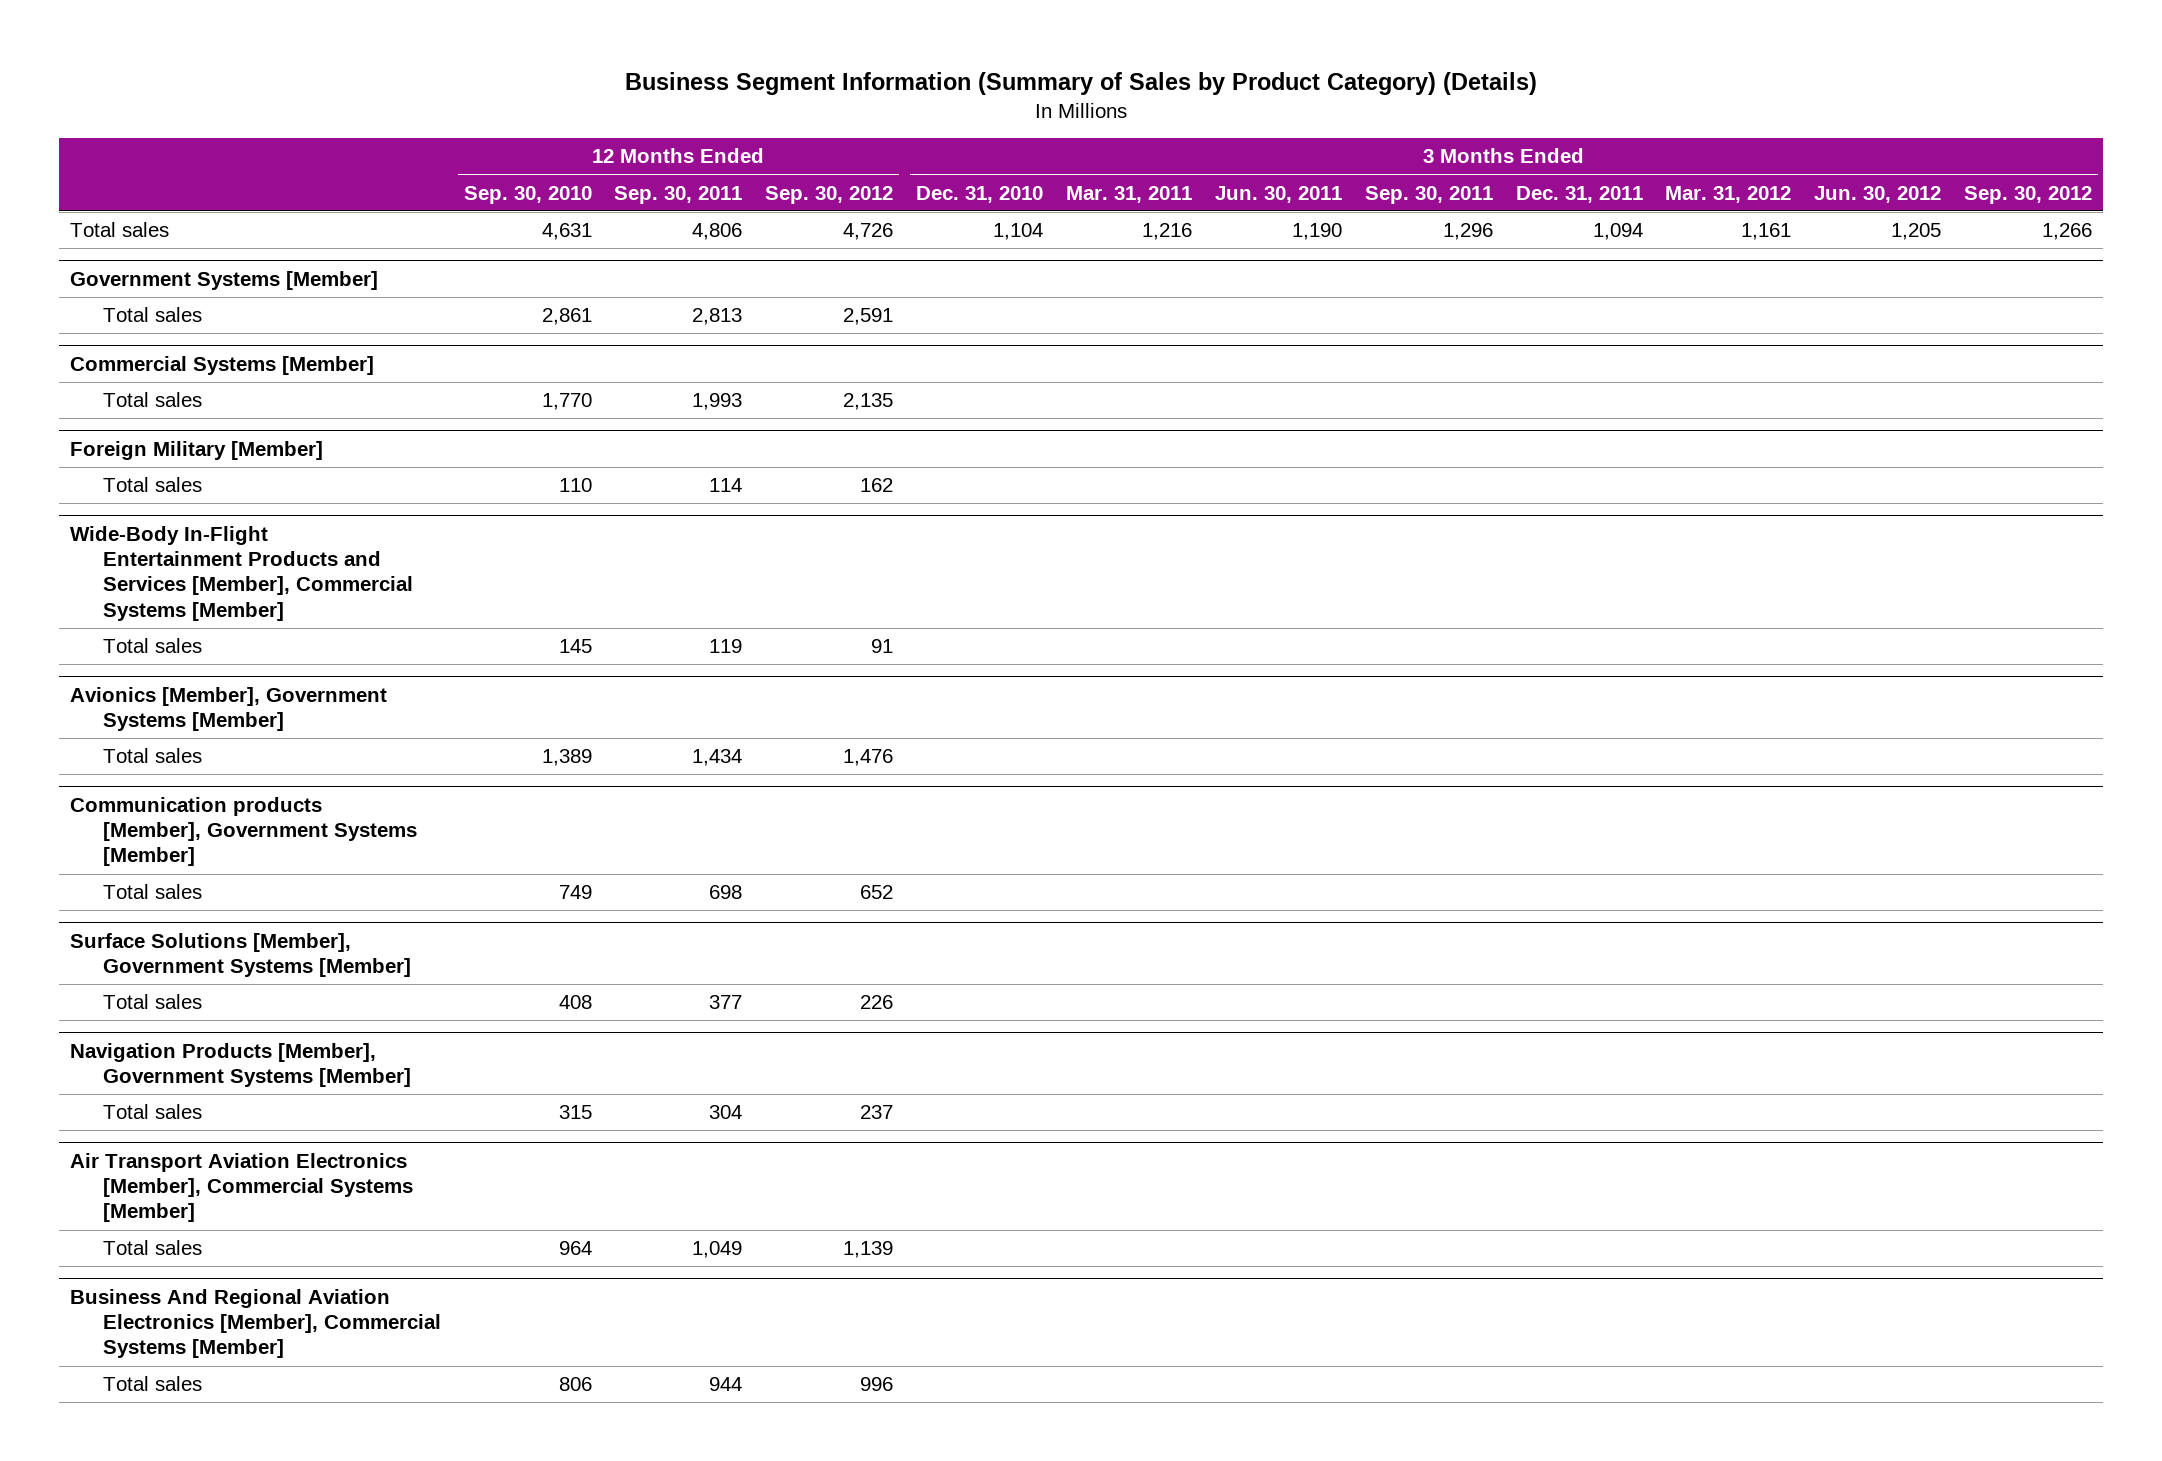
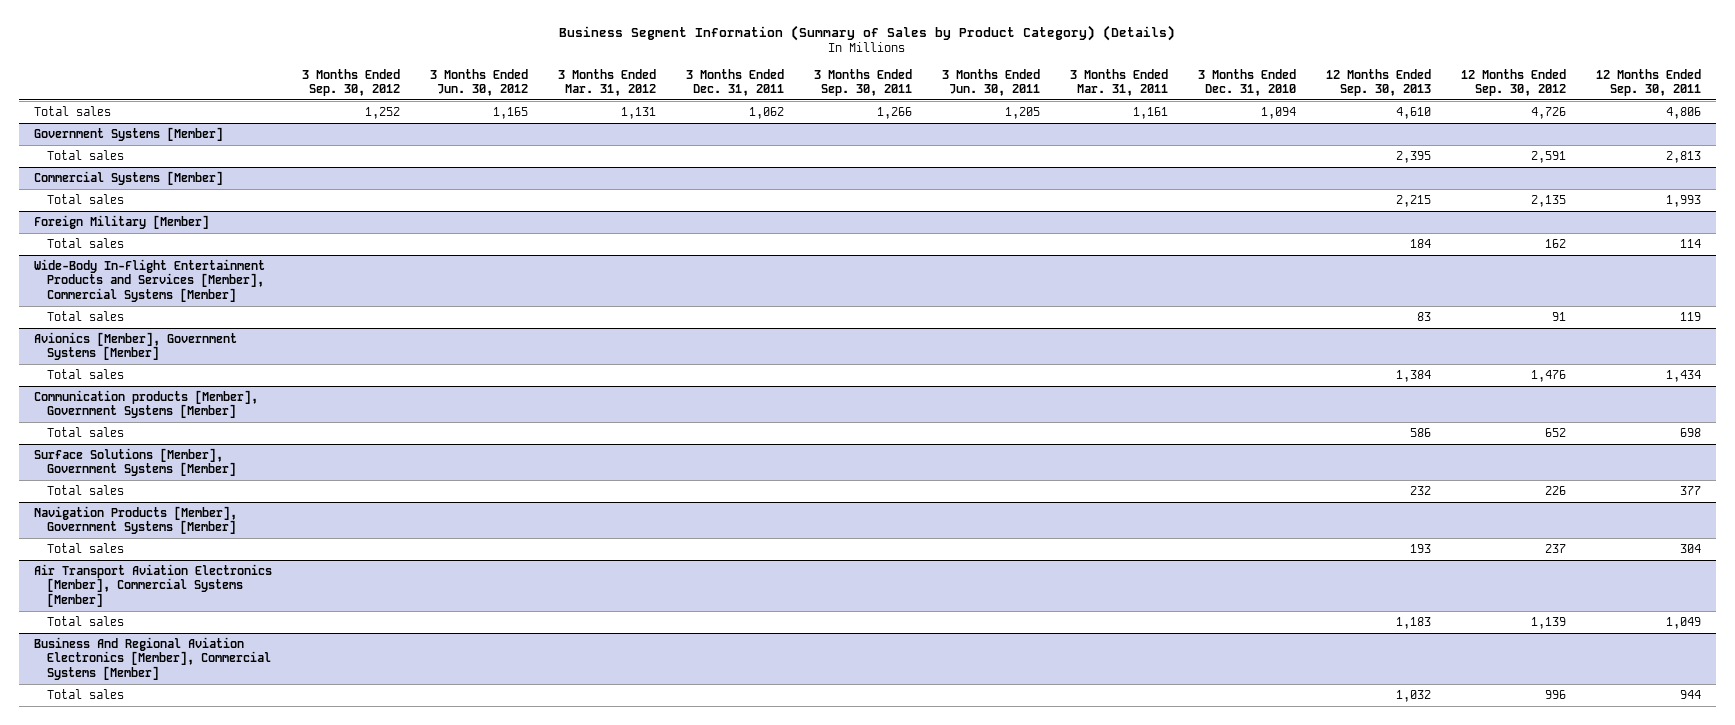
[463,185,592,204] Sep. 30, 2010 -> none
none -> [1325,68,1431,96] 12 Months Ended Sep. 30, 2013
[993,223,1044,241] 1,104 -> [1260,107,1296,120] 1,094
[1142,223,1193,241] 1,216 -> [1132,107,1168,120] 1,161
[1291,223,1342,241] 1,190 -> [1004,107,1040,120] 1,205
[1442,223,1493,241] 1,296 -> [876,107,912,120] 1,266
[1592,223,1643,241] 1,094 -> [748,107,784,120] 1,062
[1741,223,1792,241] 1,161 -> [620,107,656,120] 1,131
[1891,223,1942,241] 1,205 -> [492,107,528,120] 1,165
[2042,223,2093,241] 1,266 -> [364,107,400,120] 1,252

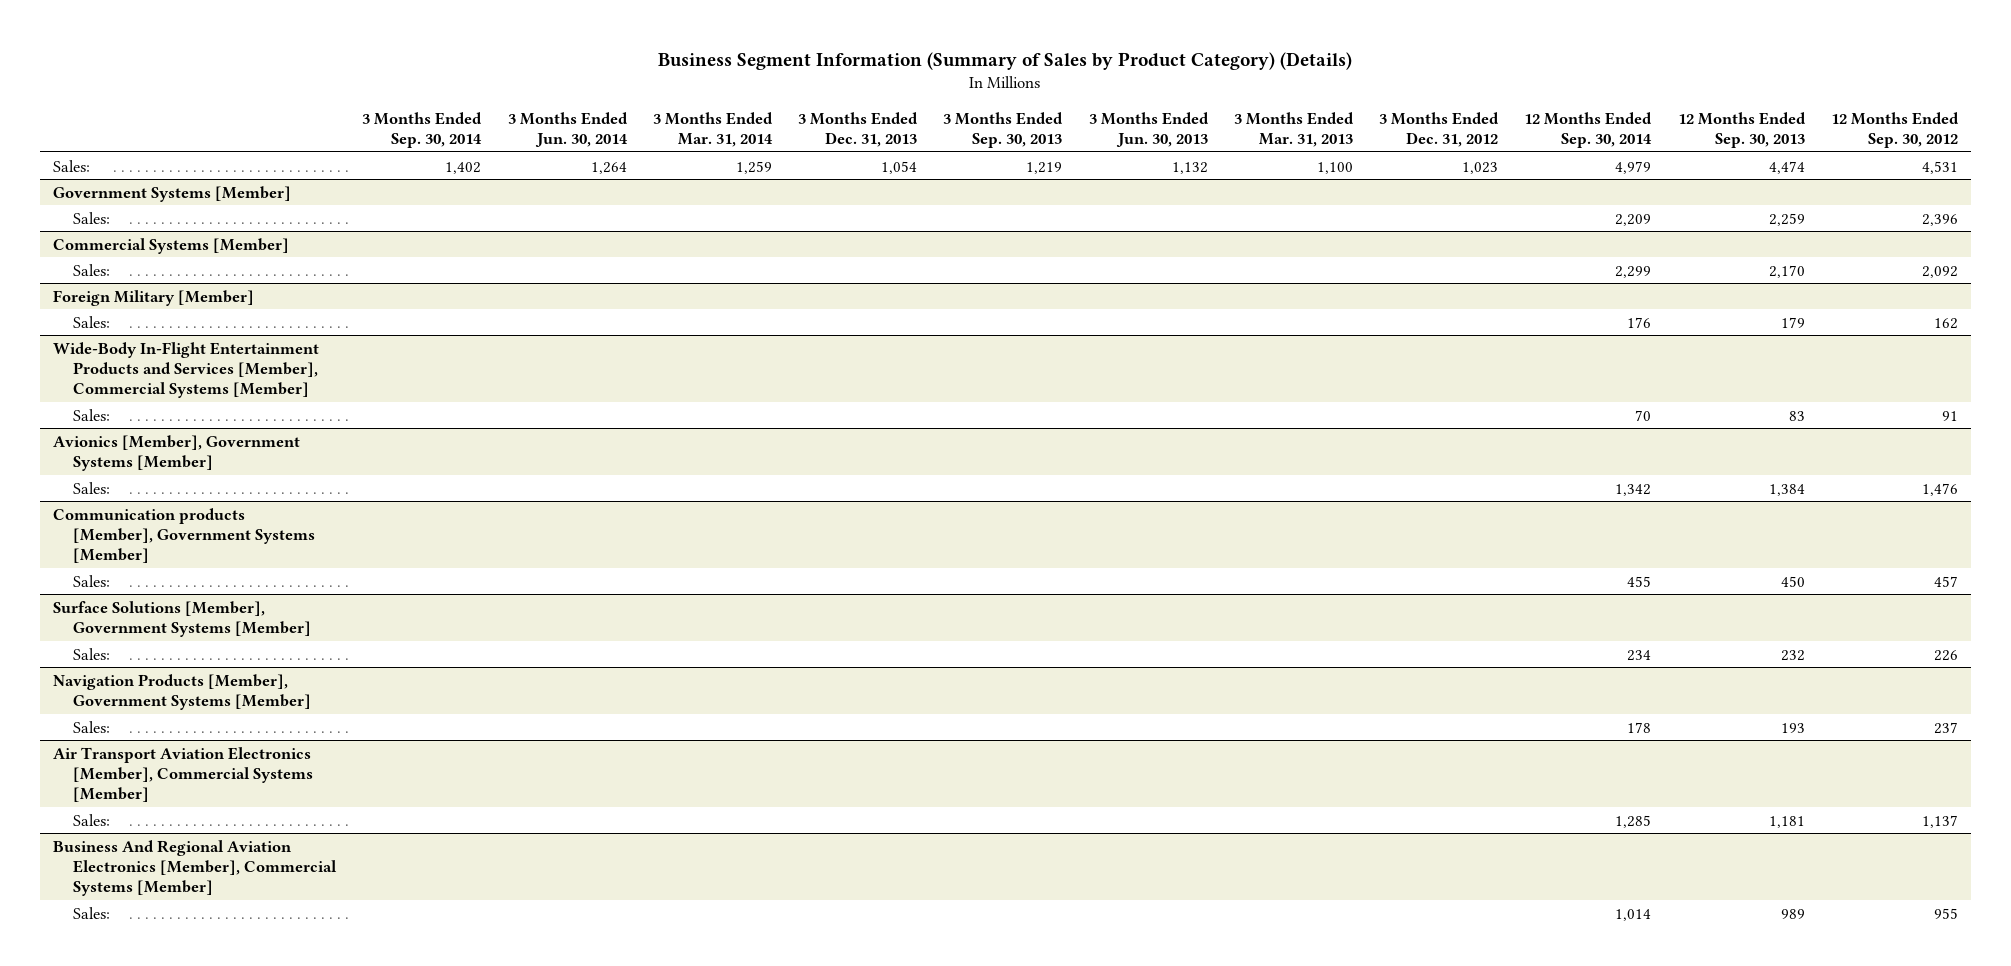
[301,68,400,96] 3 Months Ended Sep. 30, 2012 -> none
[429,68,528,96] 3 Months Ended Jun. 30, 2012 -> none
[557,68,656,96] 3 Months Ended Mar. 31, 2012 -> none
[685,68,784,96] 3 Months Ended Dec. 31, 2011 -> none
[813,68,912,96] 3 Months Ended Sep. 30, 2011 -> none
[941,68,1040,96] 3 Months Ended Jun. 30, 2011 -> none
[1069,68,1168,96] 3 Months Ended Mar. 31, 2011 -> none
[1197,68,1296,96] 3 Months Ended Dec. 31, 2010 -> none
[1595,68,1701,96] 12 Months Ended Sep. 30, 2011 -> none
none -> [362,111,483,148] 3 Months Ended Sep. 30, 2014
none -> [507,111,628,147] 3 Months Ended Jun. 30, 2014
none -> [652,111,773,147] 3 Months Ended Mar. 31, 2014
none -> [798,111,919,147] 3 Months Ended Dec. 31, 2013
none -> [943,111,1064,148] 3 Months Ended Sep. 30, 2013
none -> [1088,111,1209,147] 3 Months Ended Jun. 30, 2013
none -> [1233,111,1354,147] 3 Months Ended Mar. 31, 2013
none -> [1379,111,1500,147] 3 Months Ended Dec. 31, 2012
none -> [1524,111,1653,148] 12 Months Ended Sep. 30, 2014
[33,106,111,117] Total sales -> [52,159,90,172] Sales:
[1395,107,1431,120] 4,610 -> [1768,160,1805,174] 4,474
[1530,107,1566,120] 4,726 -> [1921,160,1958,174] 4,531
[46,150,124,161] Total sales -> [73,211,111,224] Sales:
[1395,151,1431,164] 2,395 -> [1768,212,1805,226] 2,259
[1530,151,1566,164] 2,591 -> [1921,213,1958,226] 2,396
[46,194,124,205] Total sales -> [73,263,111,276] Sales:
[1395,195,1431,208] 2,215 -> [1768,264,1805,278] 2,170
[1530,195,1566,208] 2,135 -> [1921,265,1958,278] 2,092
[46,238,124,249] Total sales -> [73,315,111,328] Sales:
[1409,239,1431,249] 184 -> [1780,316,1805,328] 179
[46,311,124,322] Total sales -> [73,408,111,421] Sales:
[46,369,124,380] Total sales -> [73,481,111,494] Sales:
[46,427,124,438] Total sales -> [73,574,111,587] Sales:
[1409,428,1431,438] 586 -> [1780,575,1805,587] 450
[1544,428,1566,438] 652 -> [1933,575,1958,587] 457
[46,485,124,496] Total sales -> [73,647,111,660] Sales:
[46,543,124,554] Total sales -> [73,720,111,733] Sales:
[46,616,124,627] Total sales -> [73,813,111,826] Sales:
[1395,617,1431,630] 1,183 -> [1768,815,1805,828] 1,181
[1530,617,1566,630] 1,139 -> [1921,814,1958,828] 1,137
[46,689,124,700] Total sales -> [73,906,111,919] Sales:
[1395,690,1431,703] 1,032 -> [1780,908,1805,919] 989
[1544,690,1566,700] 996 -> [1933,907,1958,919] 955

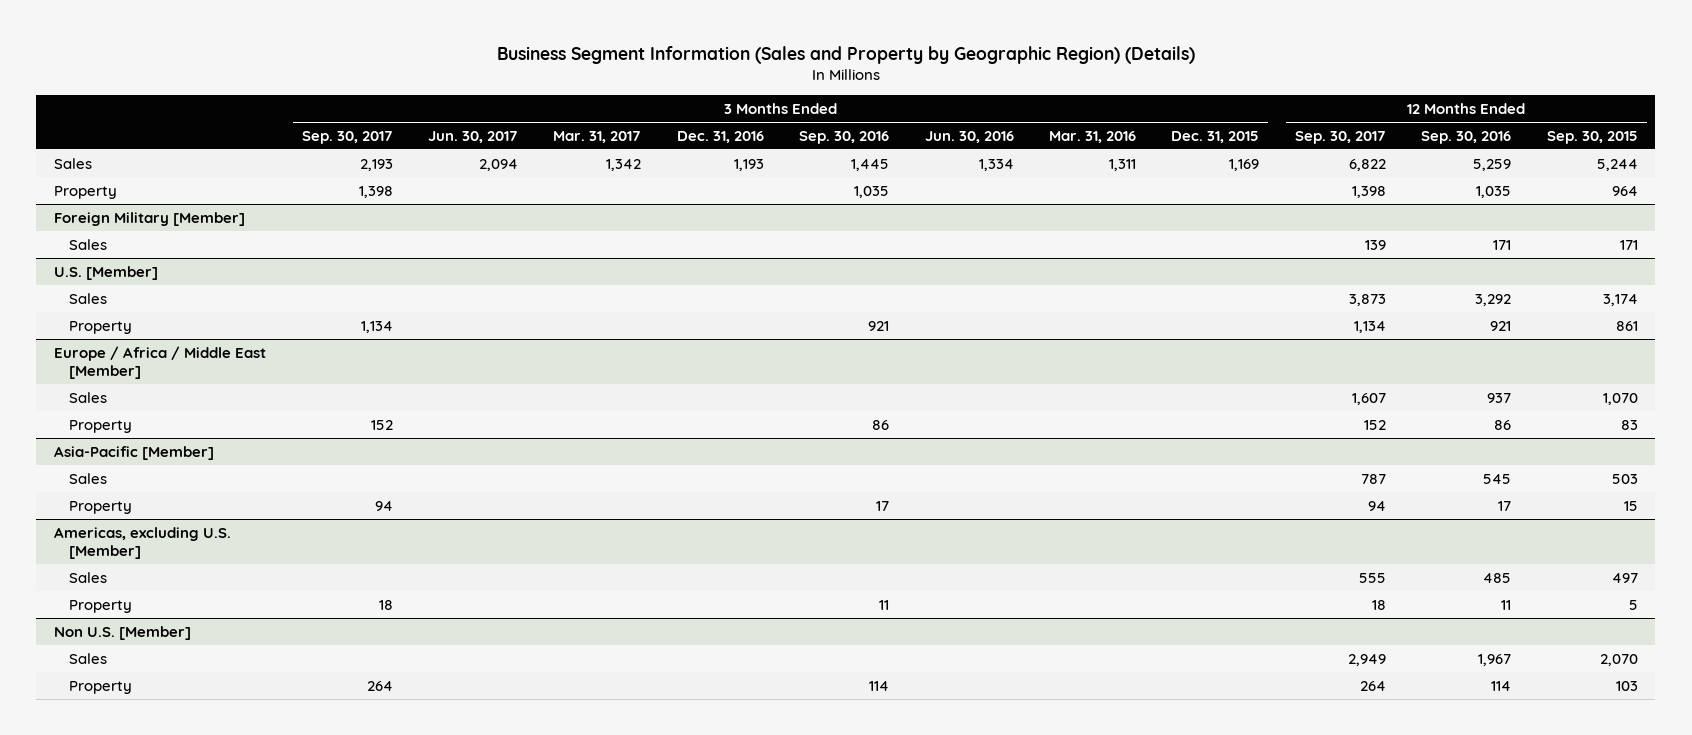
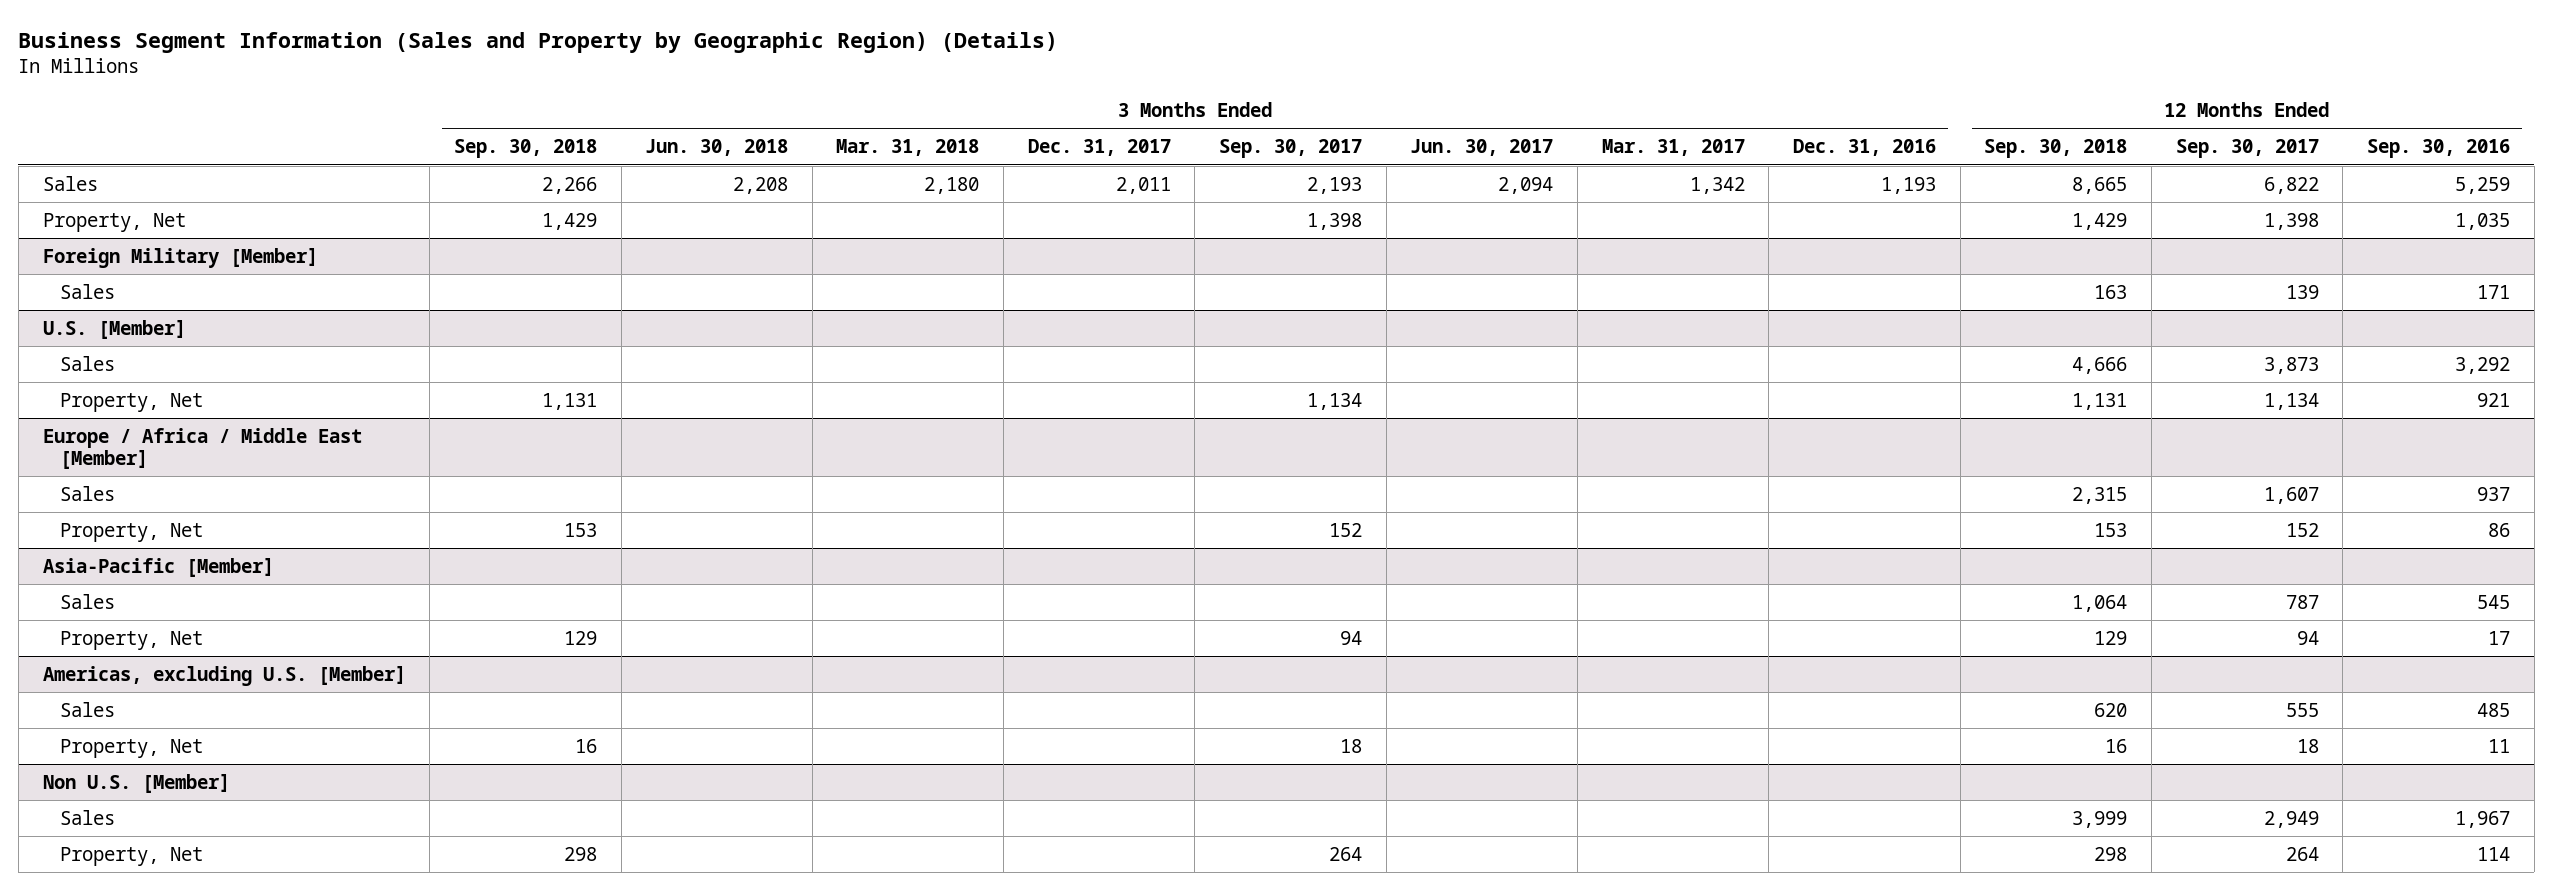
[799,130,890,144] Sep. 30, 2016 -> none
[924,130,1014,143] Jun. 30, 2016 -> none
[1049,130,1137,143] Mar. 31, 2016 -> none
[1171,130,1260,143] Dec. 31, 2015 -> none
[1546,130,1638,144] Sep. 30, 2015 -> none
none -> [453,139,597,159] Sep. 30, 2018
none -> [645,139,789,157] Jun. 30, 2018
none -> [836,139,980,157] Mar. 31, 2018
none -> [1027,139,1171,157] Dec. 31, 2017
none -> [1984,139,2128,159] Sep. 30, 2018
[54,185,118,199] Property -> [42,212,186,232] Property, Net
[68,320,132,334] Property -> [59,392,203,412] Property, Net
[68,419,132,433] Property -> [59,522,203,542] Property, Net
[68,500,132,514] Property -> [59,630,203,650] Property, Net
[68,599,132,613] Property -> [59,738,203,758] Property, Net
[68,680,132,694] Property -> [59,846,203,866] Property, Net

